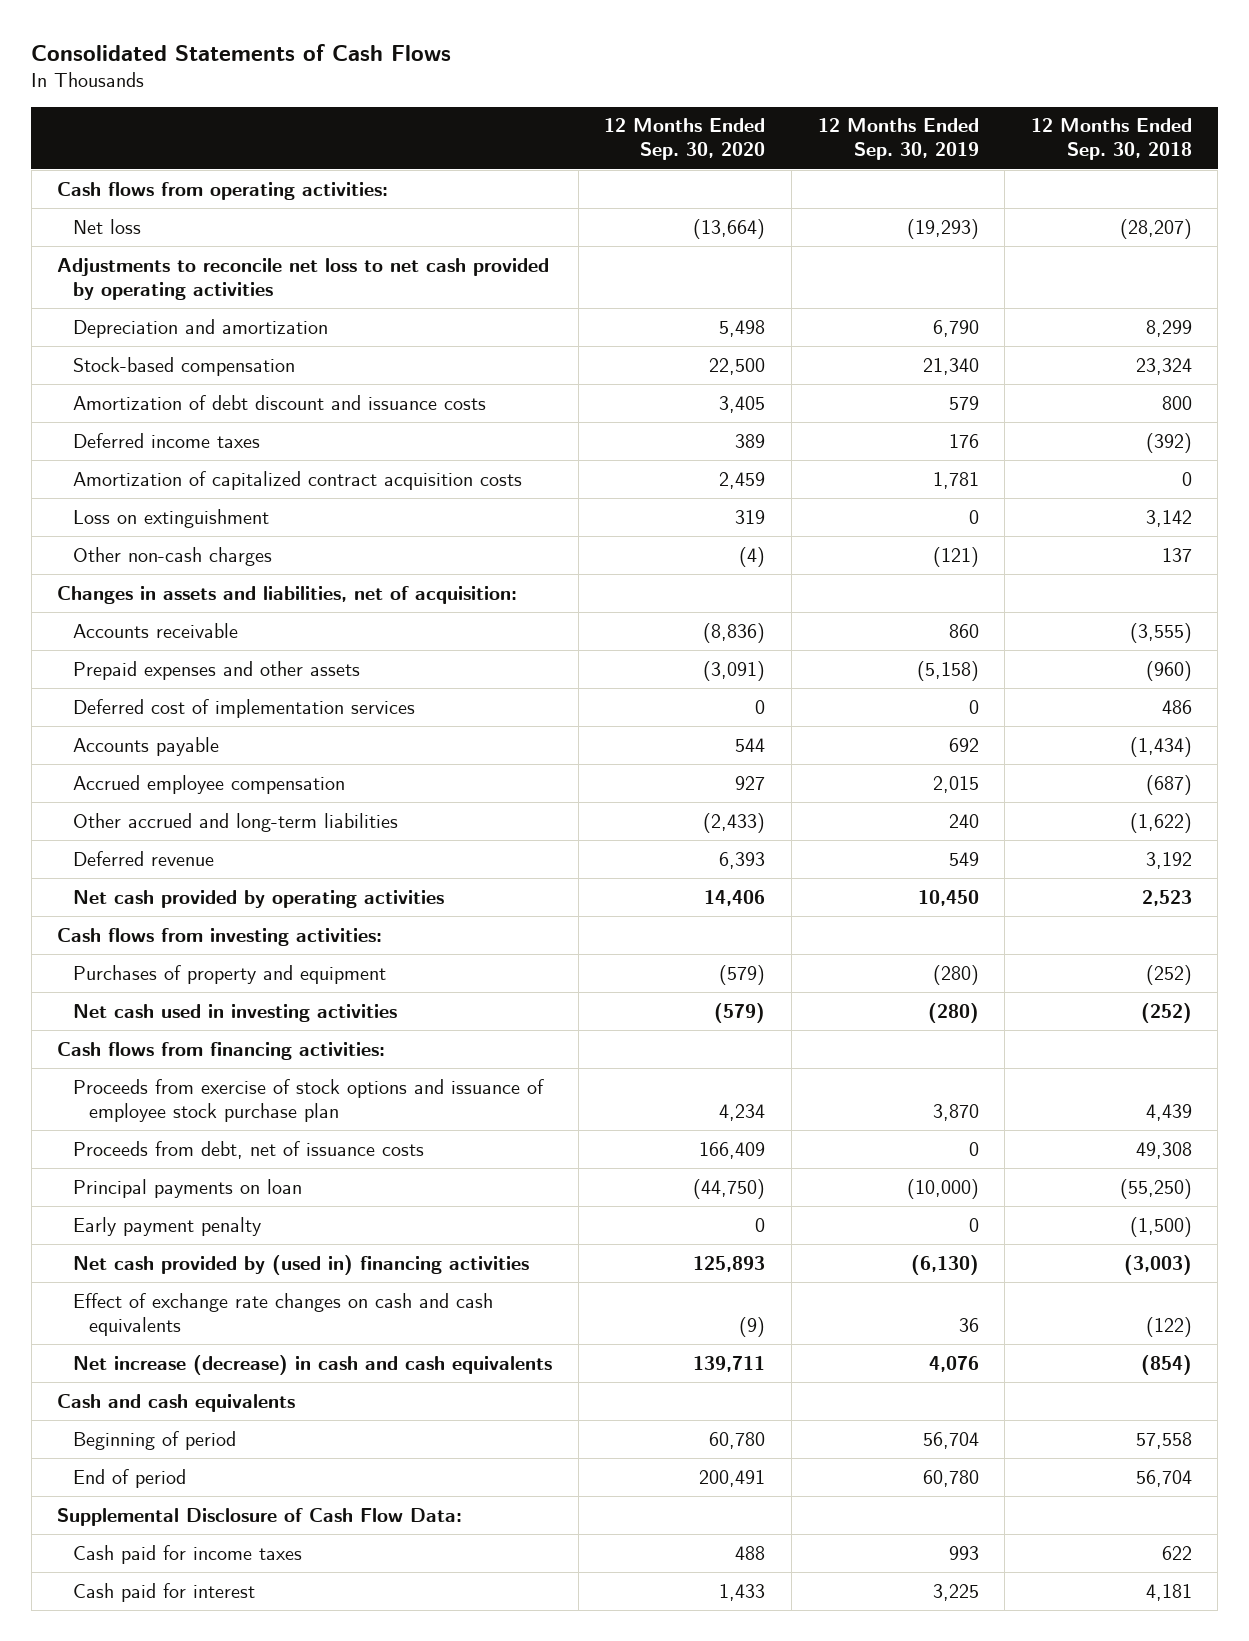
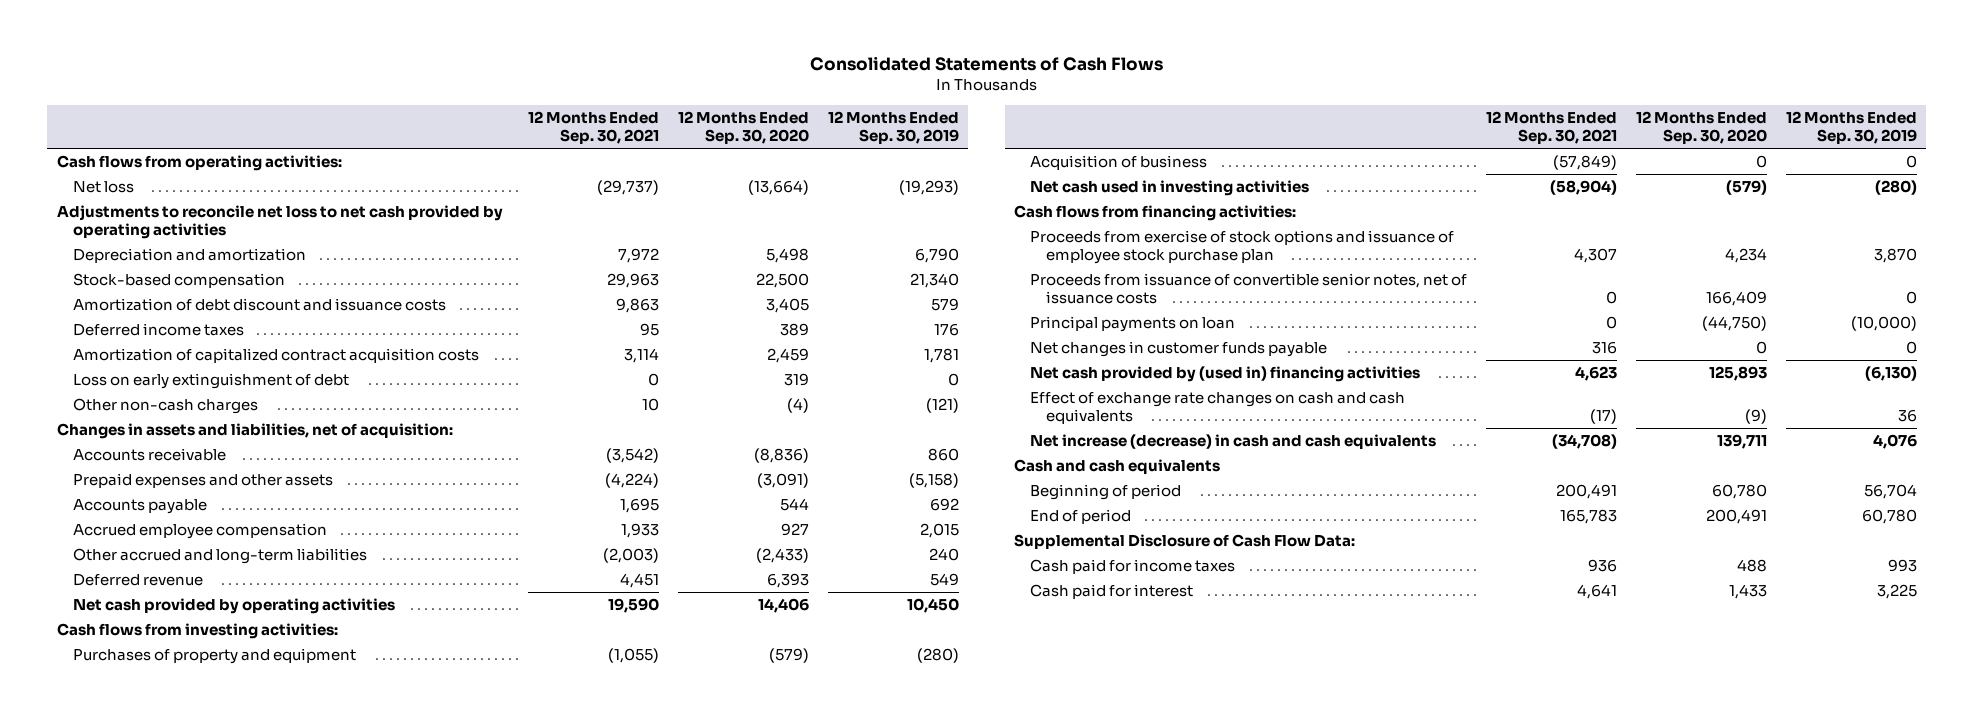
[1030,118,1192,161] 12 Months Ended Sep. 30, 2018 -> none
none -> [528,110,660,145] 12 Months Ended Sep. 30, 2021
[73,508,270,528] Loss on extinguishment -> [72,372,349,389] Loss on early extinguishment of debt
[73,698,416,718] Deferred cost of implementation services -> none
none -> [1030,154,1208,170] Acquisition of business
[73,1140,425,1159] Proceeds from debt, net of issuance costs -> [1030,272,1468,305] Proceeds from issuance of convertible senior notes, net of issuance costs
[73,1216,262,1236] Early payment penalty -> none
none -> [1030,340,1328,357] Net changes in customer funds payable

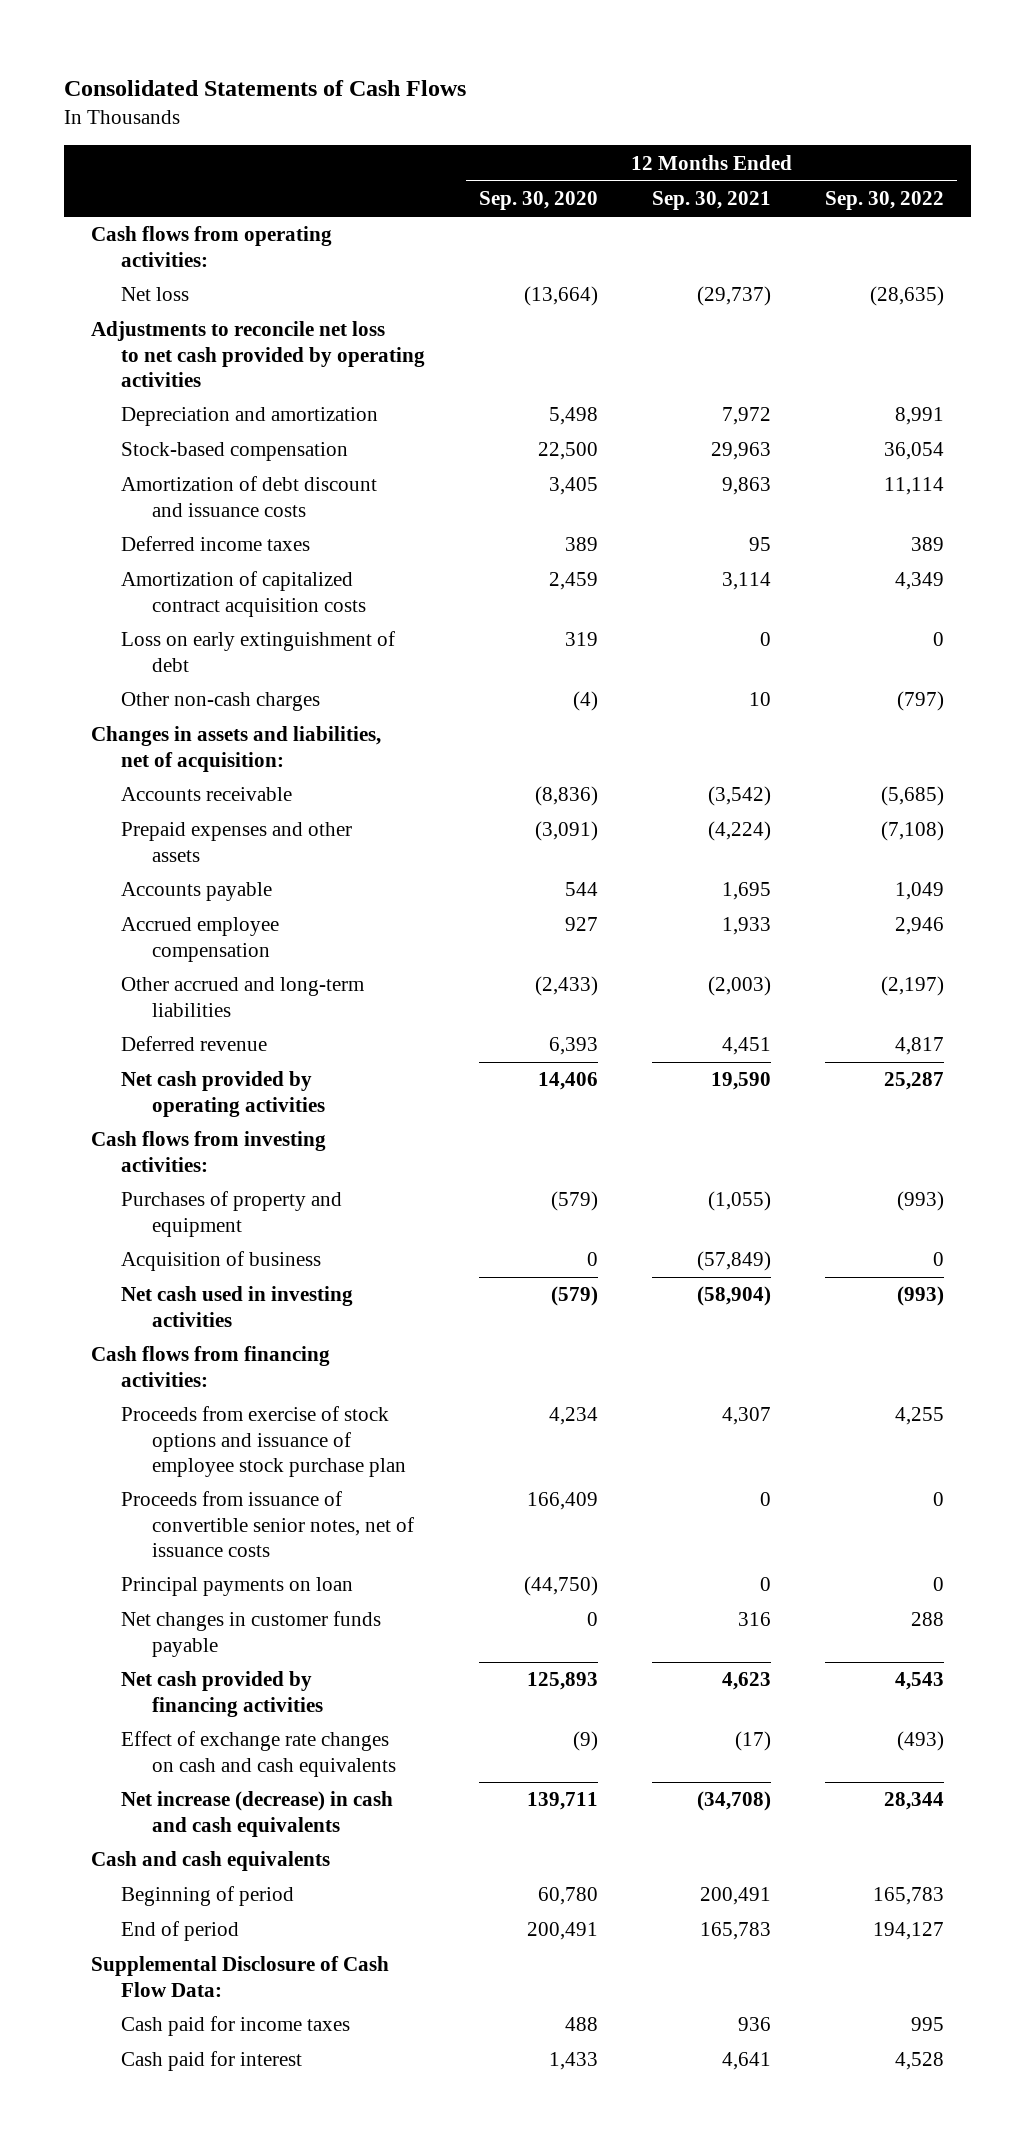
[827,110,959,145] 12 Months Ended Sep. 30, 2019 -> none
none -> [824,191,944,211] Sep. 30, 2022
[1030,365,1421,382] Net cash provided by (used in) financing activities -> [121,1671,324,1717] Net cash provided by financing activities

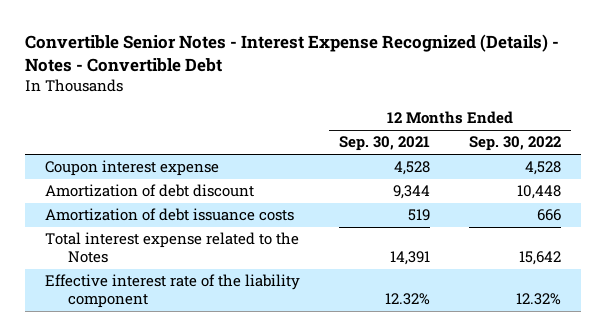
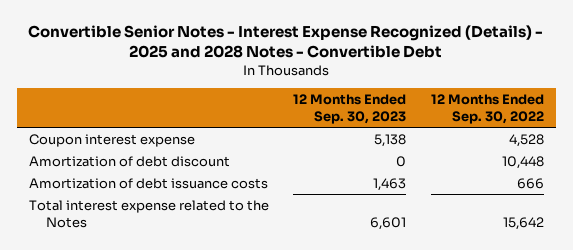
[25,34,560,73] Convertible Senior Notes - Interest Expense Recognized (Details) - Notes - Convertible Debt -> [28,25,544,59] Convertible Senior Notes - Interest Expense Recognized (Details) - 2025 and 2028 Notes - Convertible Debt
[339,136,431,152] Sep. 30, 2021 -> none
none -> [293,94,407,124] 12 Months Ended Sep. 30, 2023
[44,274,300,309] Effective interest rate of the liability component -> none

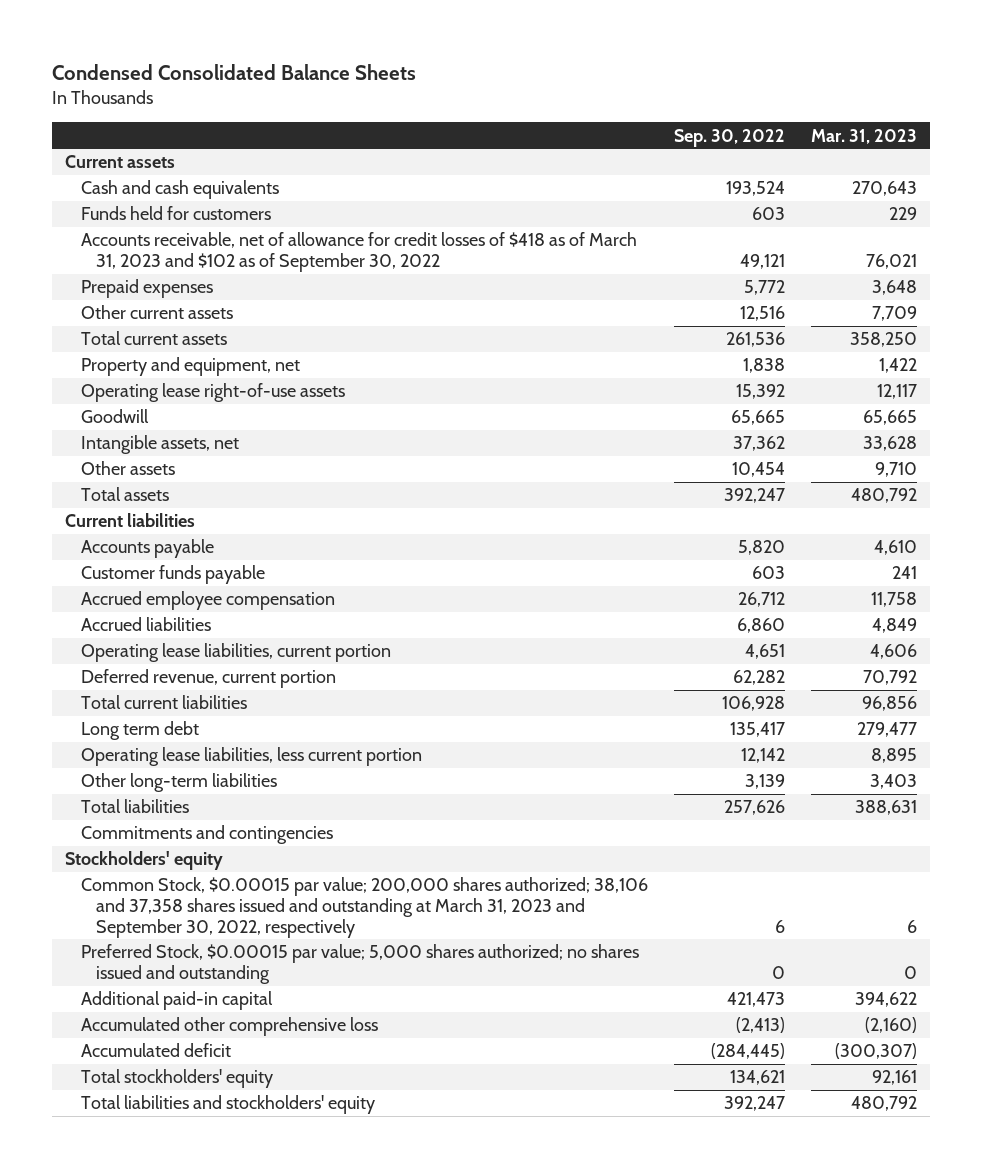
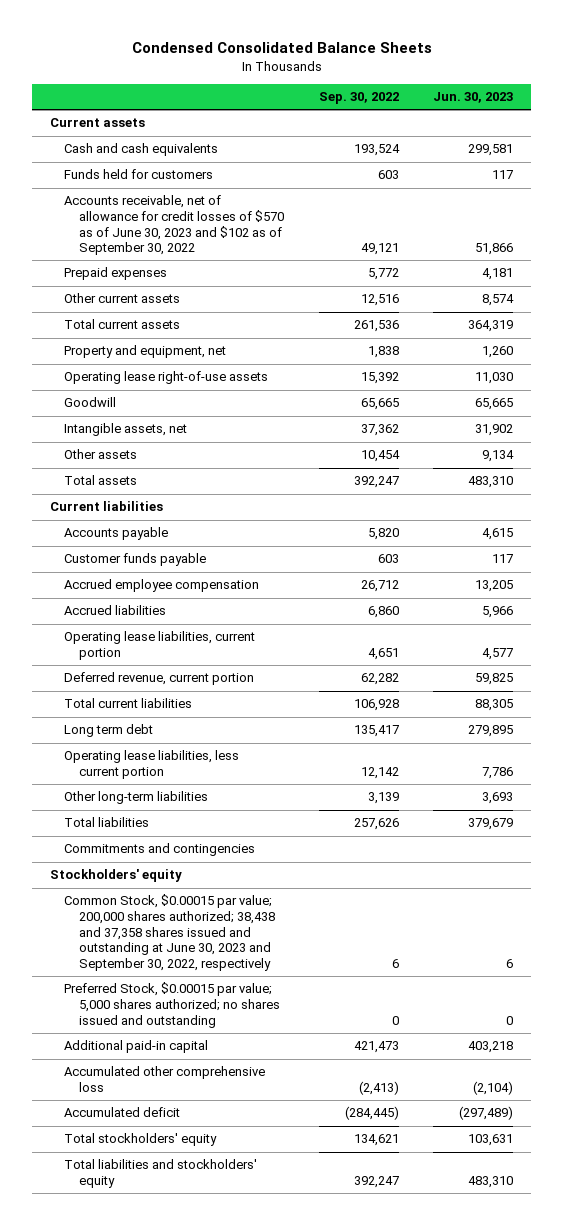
[810,128,917,144] Mar. 31, 2023 -> none
none -> [433,92,514,104] Jun. 30, 2023
[80,232,637,272] Accounts receivable, net of allowance for credit losses of $418 as of March 31, 2023 and $102 as of September 30, 2022 -> [64,195,284,256] Accounts receivable, net of allowance for credit losses of $570 as of June 30, 2023 and $102 as of September 30, 2022
[80,877,648,938] Common Stock, $0.00015 par value; 200,000 shares authorized; 38,106 and 37,358 shares issued and outstanding at March 31, 2023 and September 30, 2022, respectively -> [64,894,275,971] Common Stock, $0.00015 par value; 200,000 shares authorized; 38,438 and 37,358 shares issued and outstanding at June 30, 2023 and September 30, 2022, respectively

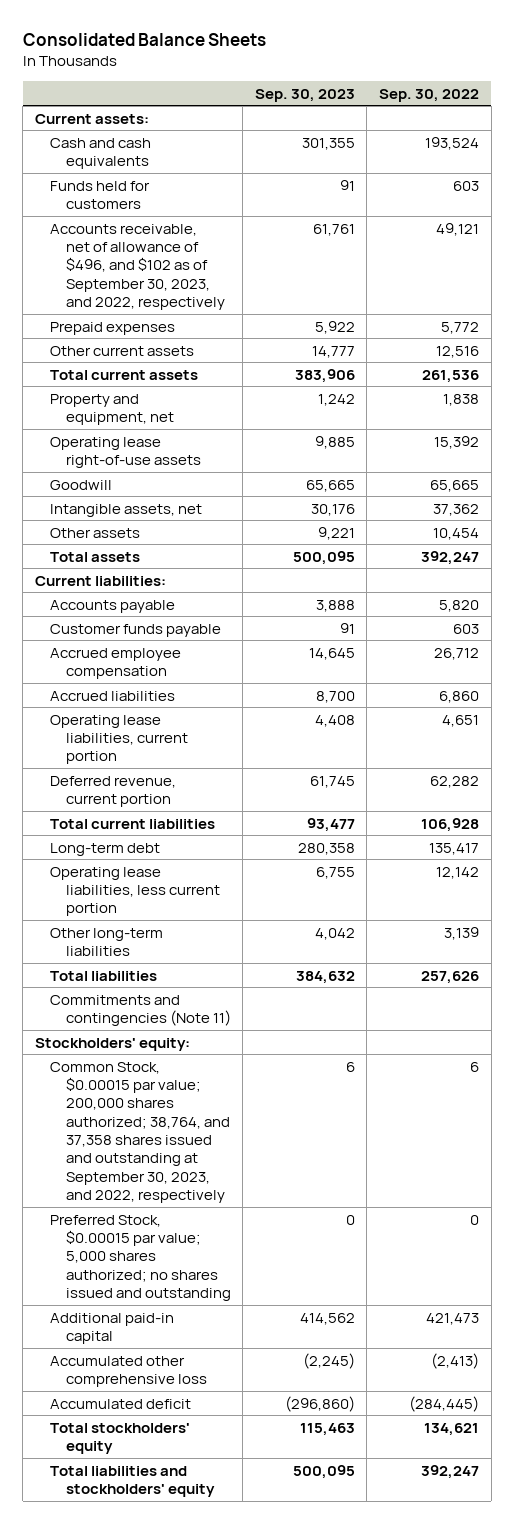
[131,41,432,53] Condensed Consolidated Balance Sheets -> [22,33,266,47] Consolidated Balance Sheets
[433,92,514,104] Jun. 30, 2023 -> none
none -> [254,88,355,102] Sep. 30, 2023
[49,118,145,128] Current assets -> [35,113,150,124] Current assets:
[64,195,284,256] Accounts receivable, net of allowance for credit losses of $570 as of June 30, 2023 and $102 as of September 30, 2022 -> [50,223,225,311] Accounts receivable, net of allowance of $496, and $102 as of September 30, 2023, and 2022, respectively
[49,501,163,512] Current liabilities -> [35,575,167,586] Current liabilities:
[64,724,154,738] Long term debt -> [50,842,161,856] Long-term debt
[64,843,256,857] Commitments and contingencies -> [50,994,231,1026] Commitments and contingencies (Note 11)
[49,869,182,883] Stockholders' equity -> [35,1037,191,1051] Stockholders' equity:
[64,894,275,971] Common Stock, $0.00015 par value; 200,000 shares authorized; 38,438 and 37,358 shares issued and outstanding at June 30, 2023 and September 30, 2022, respectively -> [50,1061,230,1204] Common Stock, $0.00015 par value; 200,000 shares authorized; 38,764, and 37,358 shares issued and outstanding at September 30, 2023, and 2022, respectively

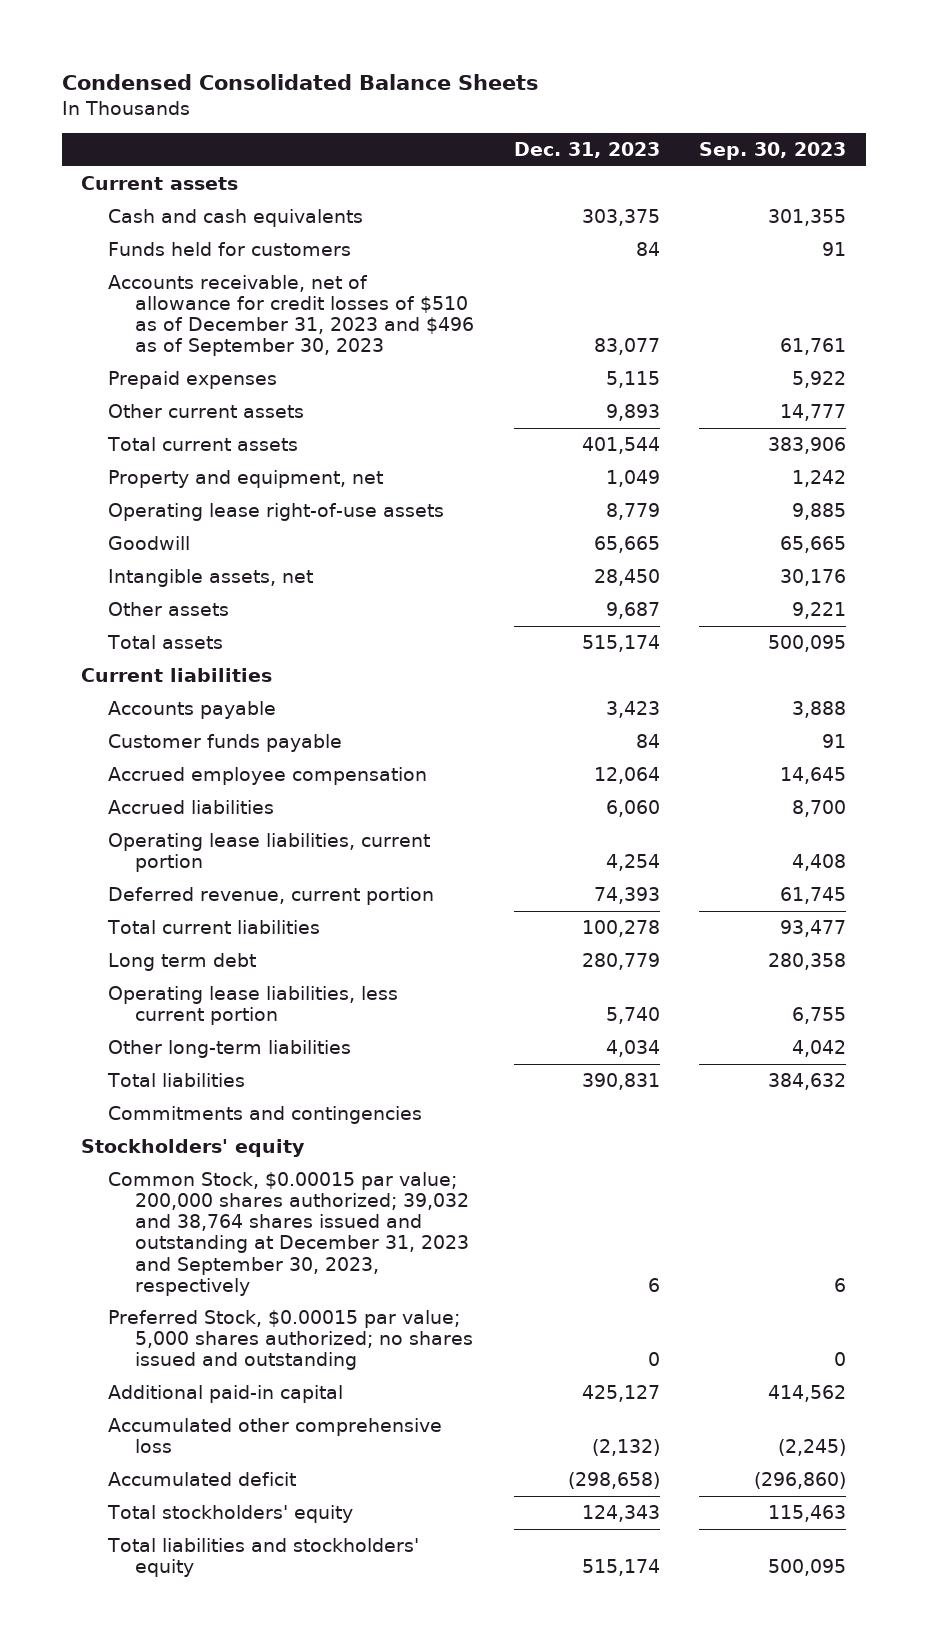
[22,33,266,47] Consolidated Balance Sheets -> [61,74,539,91] Condensed Consolidated Balance Sheets
[378,88,479,102] Sep. 30, 2022 -> none
none -> [513,142,660,159] Dec. 31, 2023
[35,113,150,124] Current assets: -> [81,176,239,191] Current assets
[50,223,225,311] Accounts receivable, net of allowance of $496, and $102 as of September 30, 2023, and 2022, respectively -> [108,275,475,357] Accounts receivable, net of allowance for credit losses of $510 as of December 31, 2023 and $496 as of September 30, 2023
[35,575,167,586] Current liabilities: -> [81,668,273,683] Current liabilities
[50,842,161,856] Long-term debt -> [108,953,257,972] Long term debt
[50,994,231,1026] Commitments and contingencies (Note 11) -> [108,1106,423,1125] Commitments and contingencies
[35,1037,191,1051] Stockholders' equity: -> [81,1139,306,1158] Stockholders' equity
[50,1061,230,1204] Common Stock, $0.00015 par value; 200,000 shares authorized; 38,764, and 37,358 shares issued and outstanding at September 30, 2023, and 2022, respectively -> [108,1172,470,1296] Common Stock, $0.00015 par value; 200,000 shares authorized; 39,032 and 38,764 shares issued and outstanding at December 31, 2023 and September 30, 2023, respectively

